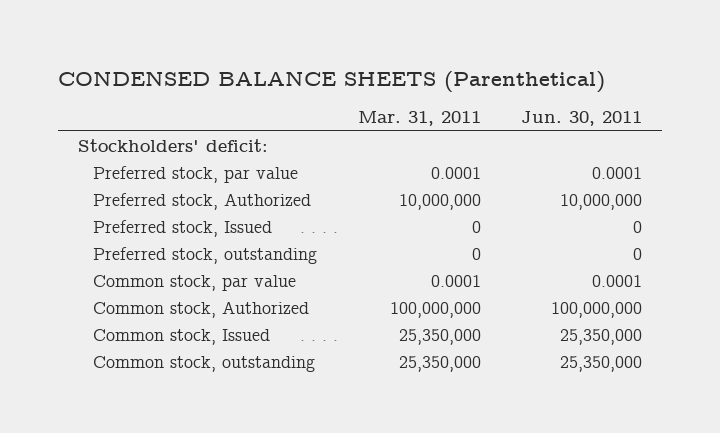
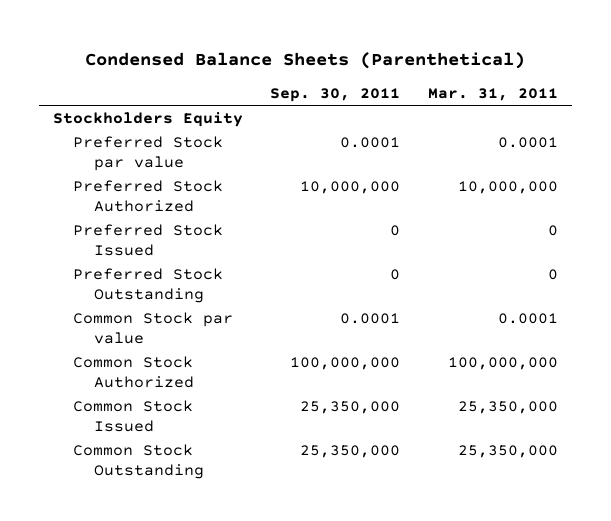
[58,70,606,93] CONDENSED BALANCE SHEETS (Parenthetical) -> [85,51,526,69] Condensed Balance Sheets (Parenthetical)
[520,111,642,127] Jun. 30, 2011 -> none
none -> [270,88,401,103] Sep. 30, 2011
[78,138,269,152] Stockholders' deficit: -> [52,111,243,127] Stockholders Equity
[93,165,299,183] Preferred stock, par value -> [73,135,224,171] Preferred Stock par value
[93,192,312,210] Preferred stock, Authorized -> [73,179,224,212] Preferred Stock Authorized
[93,219,273,237] Preferred stock, Issued -> [73,223,224,256] Preferred Stock Issued
[93,246,318,264] Preferred stock, outstanding -> [73,267,224,303] Preferred Stock Outstanding
[93,274,297,291] Common stock, par value -> [73,311,234,344] Common Stock par value
[93,300,310,318] Common stock, Authorized -> [73,355,194,388] Common Stock Authorized
[93,328,271,345] Common stock, Issued -> [73,399,194,432] Common Stock Issued
[93,355,316,372] Common stock, outstanding -> [73,443,204,479] Common Stock Outstanding

